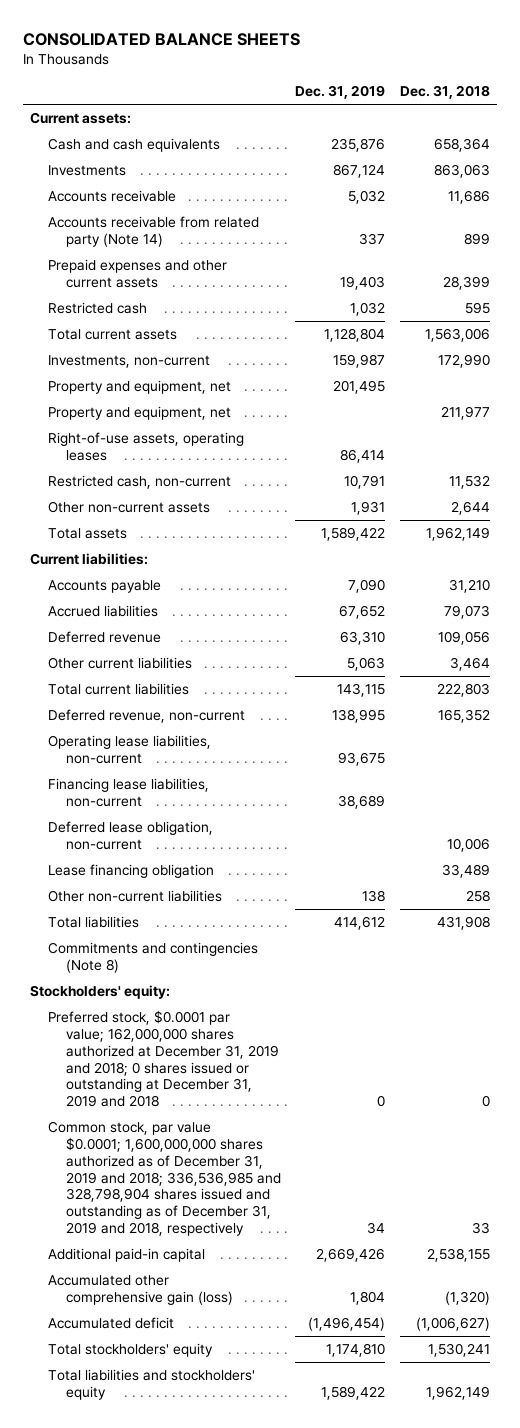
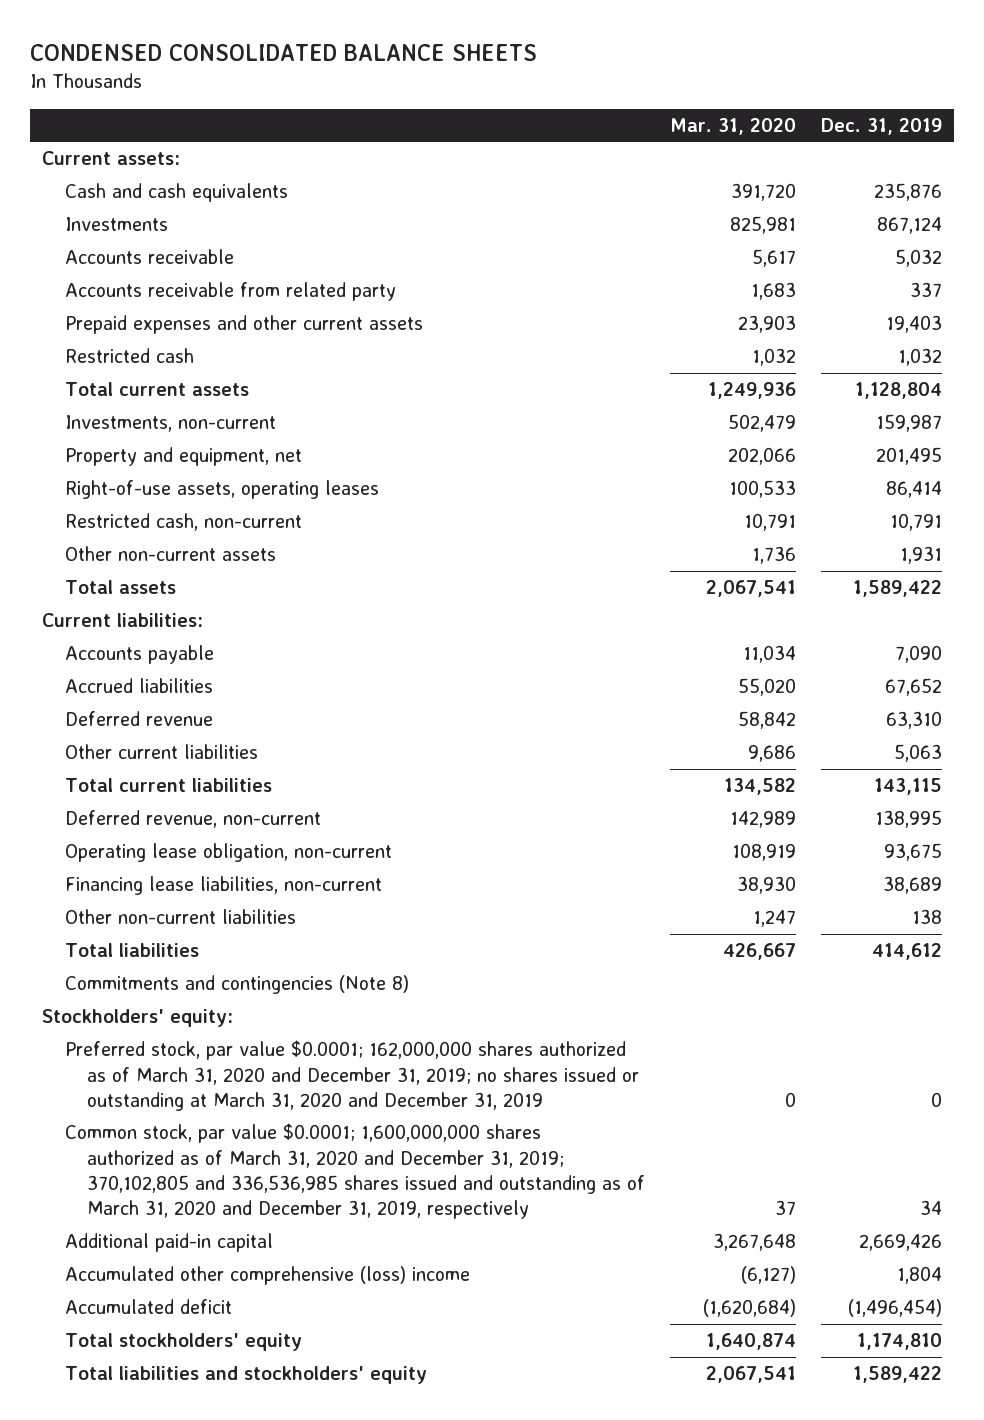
[23,33,301,47] CONSOLIDATED BALANCE SHEETS -> [30,44,538,62] CONDENSED CONSOLIDATED BALANCE SHEETS
[399,85,490,100] Dec. 31, 2018 -> none
none -> [669,117,796,135] Mar. 31, 2020
[48,216,260,247] Accounts receivable from related party (Note 14) -> [64,282,396,302] Accounts receivable from related party
[48,406,232,421] Property and equipment, net -> none
[48,735,212,764] Operating lease liabilities, non-current -> [64,843,392,863] Operating lease obligation, non-current
[48,821,214,850] Deferred lease obligation, non-current -> none
[48,864,215,879] Lease financing obligation -> none
[48,1010,279,1108] Preferred stock, $0.0001 par value; 162,000,000 shares authorized at December 31, 2019 and 2018; 0 shares issued or outstanding at December 31, 2019 and 2018 -> [64,1040,640,1111] Preferred stock, par value $0.0001; 162,000,000 shares authorized as of March 31, 2020 and December 31, 2019; no shares issued or outstanding at March 31, 2020 and December 31, 2019
[48,1121,281,1237] Common stock, par value $0.0001; 1,600,000,000 shares authorized as of December 31, 2019 and 2018; 336,536,985 and 328,798,904 shares issued and outstanding as of December 31, 2019 and 2018, respectively -> [64,1123,646,1220] Common stock, par value $0.0001; 1,600,000,000 shares authorized as of March 31, 2020 and December 31, 2019; 370,102,805 and 336,536,985 shares issued and outstanding as of March 31, 2020 and December 31, 2019, respectively
[48,1275,233,1305] Accumulated other comprehensive gain (loss) -> [64,1266,470,1286] Accumulated other comprehensive (loss) income

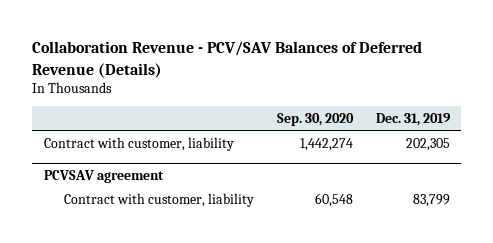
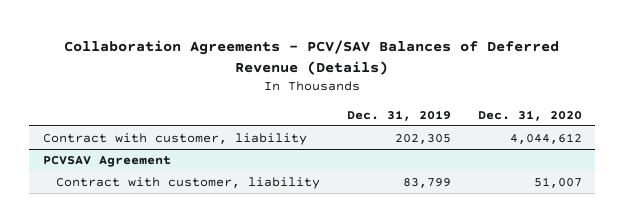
[32,41,423,78] Collaboration Revenue - PCV/SAV Balances of Deferred Revenue (Details) -> [64,39,560,75] Collaboration Agreements - PCV/SAV Balances of Deferred Revenue (Details)
[276,112,354,126] Sep. 30, 2020 -> none
none -> [477,110,582,122] Dec. 31, 2020
[43,169,164,183] PCVSAV agreement -> [42,155,171,167] PCVSAV Agreement

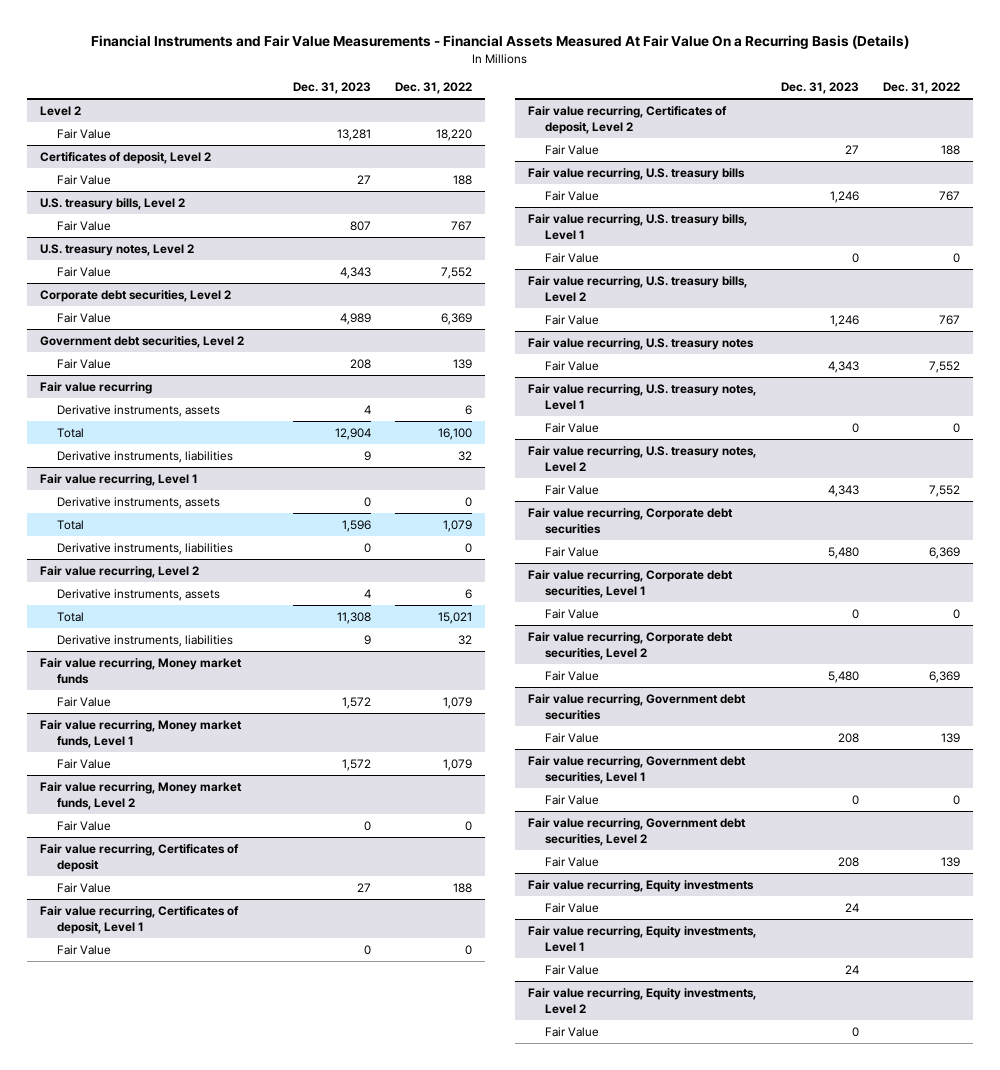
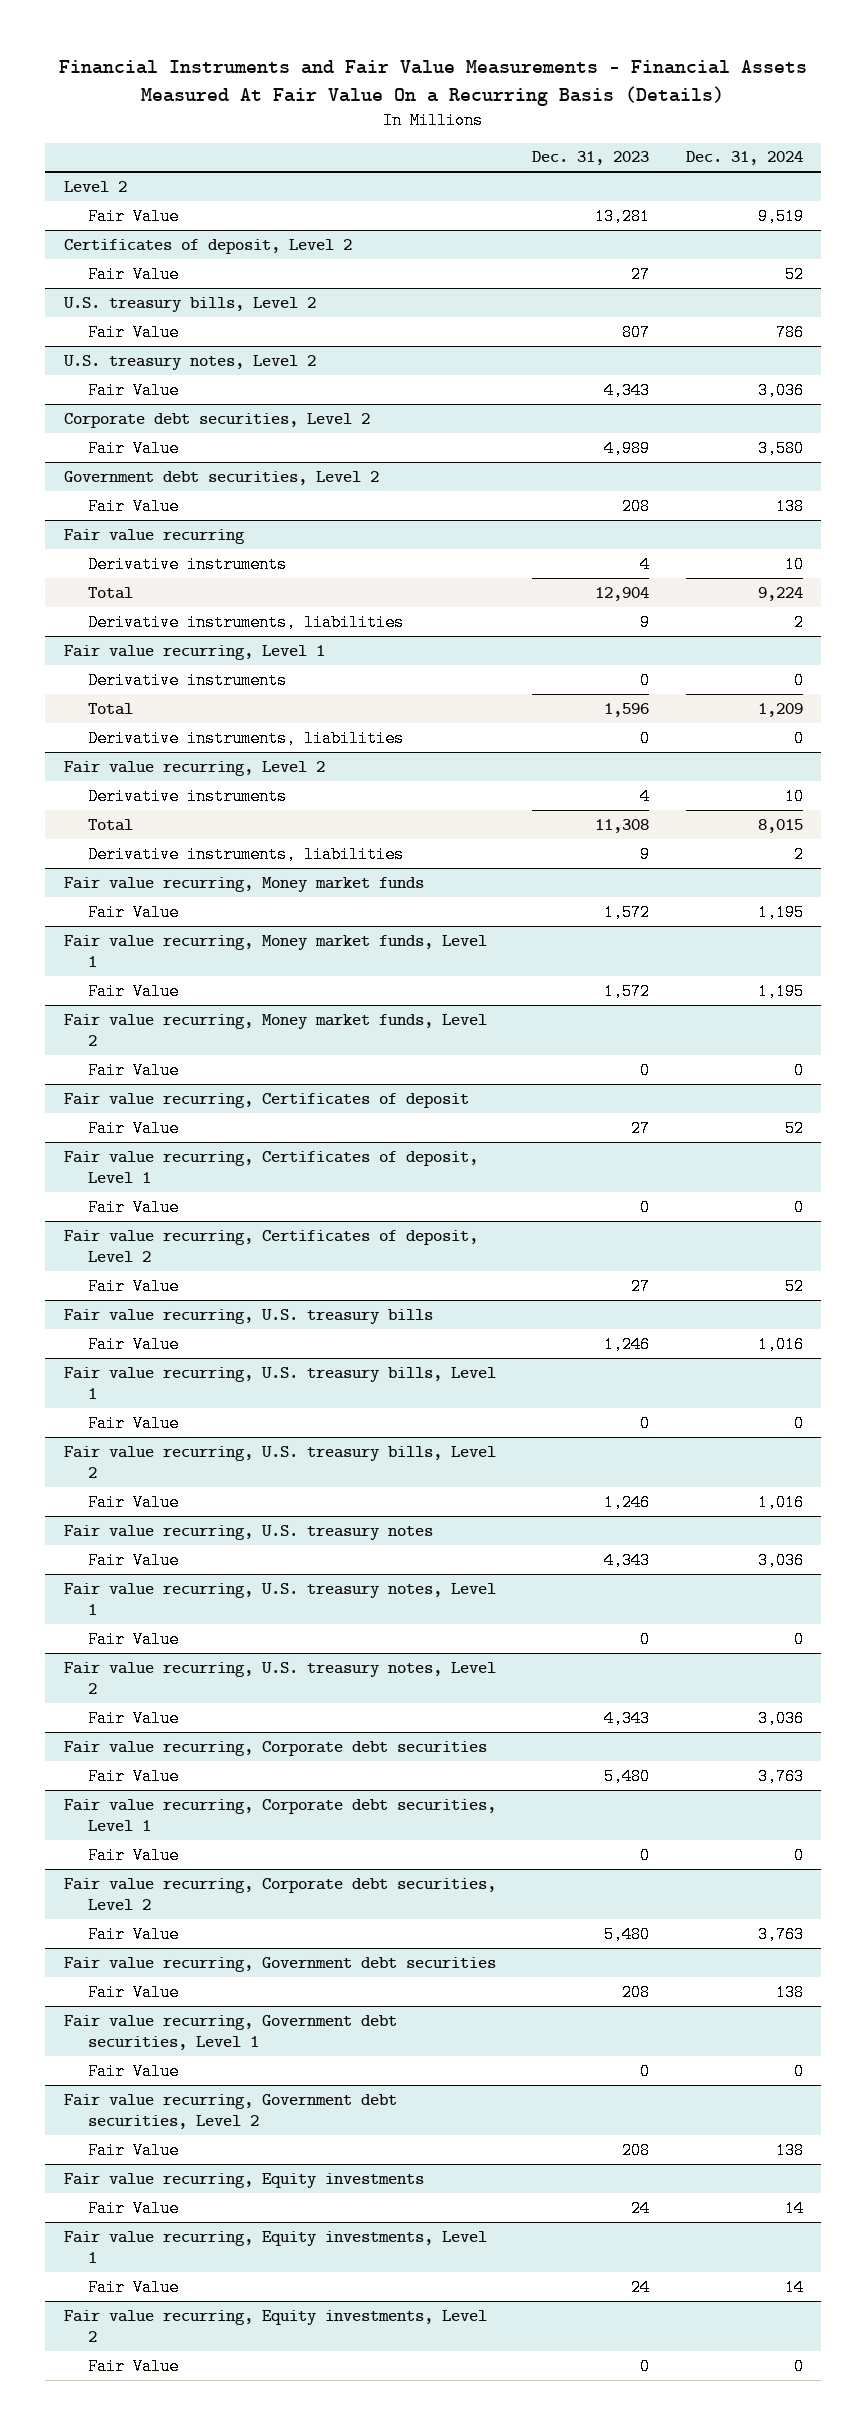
[395,81,473,94] Dec. 31, 2022 -> none
none -> [685,151,803,166] Dec. 31, 2024
[57,405,221,418] Derivative instruments, assets -> [88,555,288,573] Derivative instruments
[57,497,221,510] Derivative instruments, assets -> [88,671,288,689] Derivative instruments
[57,589,221,602] Derivative instruments, assets -> [88,787,288,805] Derivative instruments

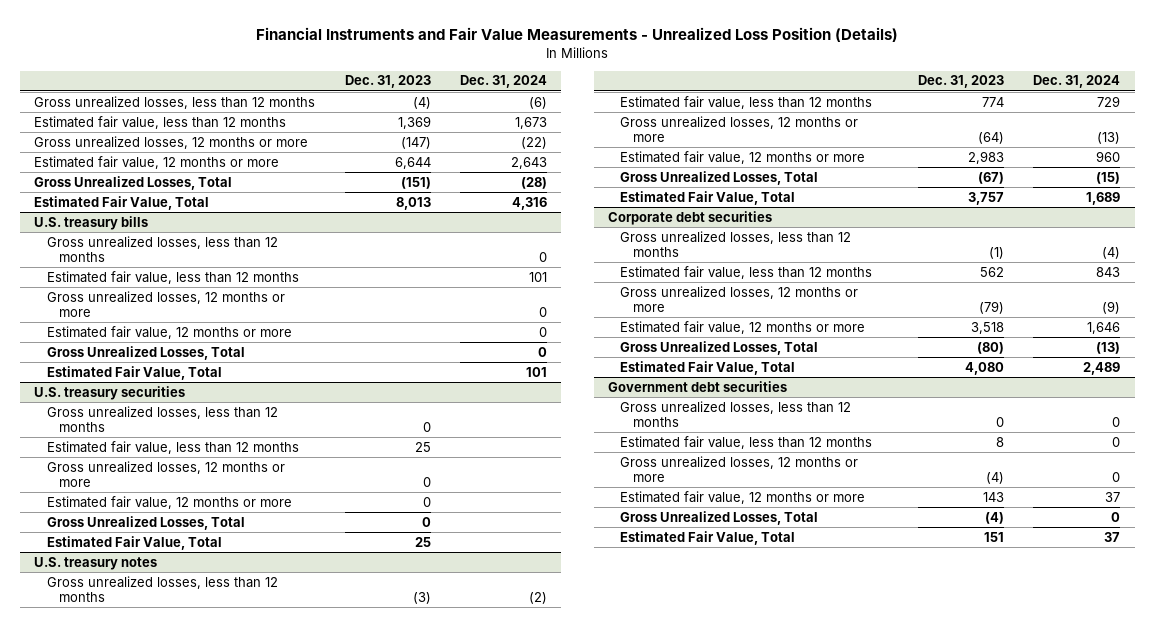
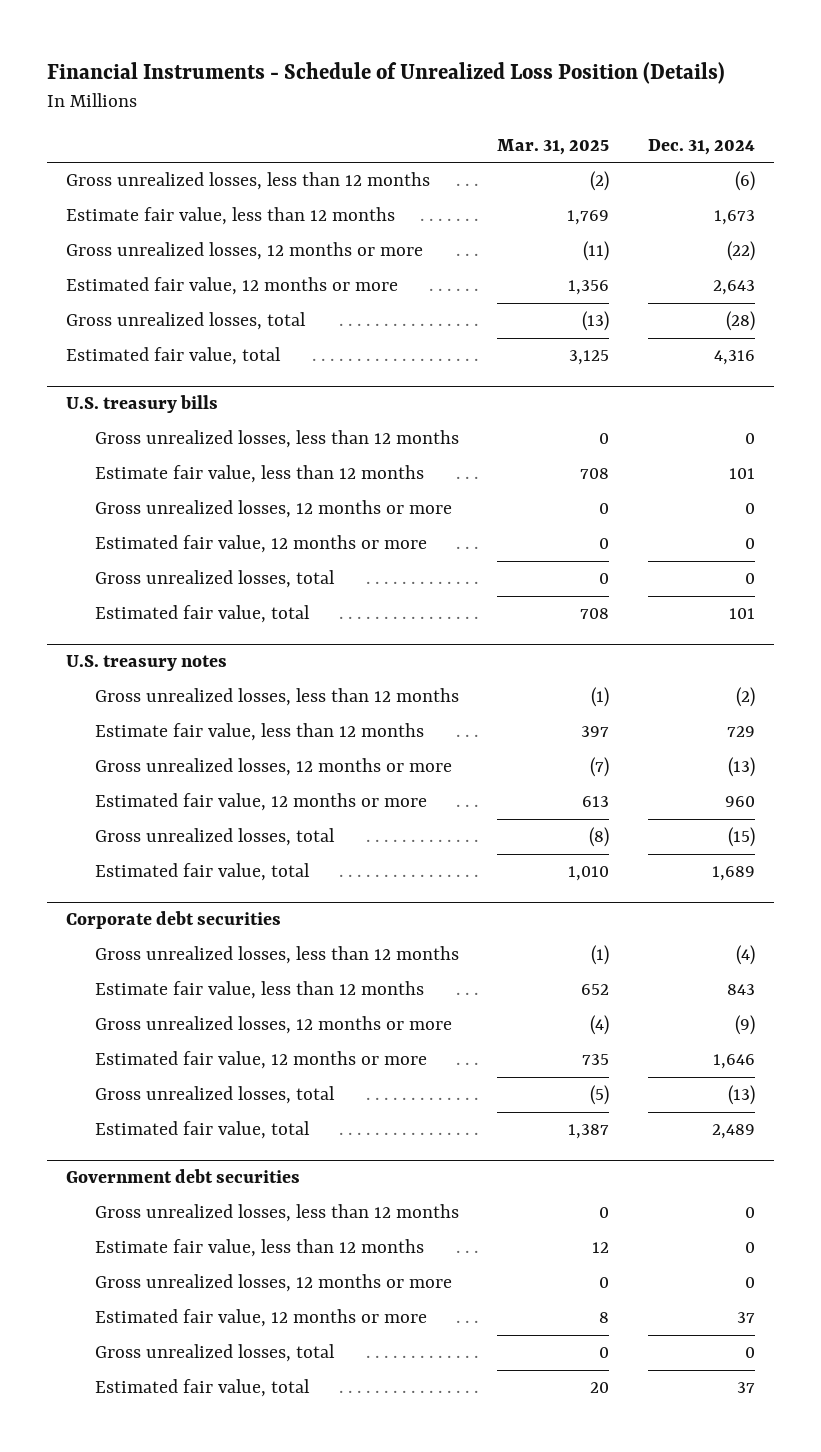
[256,27,899,43] Financial Instruments and Fair Value Measurements - Unrealized Loss Position (Details) -> [46,61,725,84] Financial Instruments - Schedule of Unrealized Loss Position (Details)
[344,75,431,89] Dec. 31, 2023 -> none
none -> [497,138,610,155] Mar. 31, 2025
[34,115,287,129] Estimated fair value, less than 12 months -> [66,207,396,226] Estimate fair value, less than 12 months
[34,175,233,190] Gross Unrealized Losses, Total -> [66,312,307,331] Gross unrealized losses, total
[34,195,210,210] Estimated Fair Value, Total -> [66,347,282,366] Estimated fair value, total
[46,270,299,284] Estimated fair value, less than 12 months -> [94,465,424,484] Estimate fair value, less than 12 months
[34,385,186,400] U.S. treasury securities -> none
[46,405,278,432] Gross unrealized losses, less than 12 months -> none
[46,440,299,454] Estimated fair value, less than 12 months -> none
[46,460,285,487] Gross unrealized losses, 12 months or more -> none
[46,495,292,509] Estimated fair value, 12 months or more -> none
[46,515,245,530] Gross Unrealized Losses, Total -> none
[46,535,222,550] Estimated Fair Value, Total -> none
[46,345,245,360] Gross Unrealized Losses, Total -> [94,570,335,589] Gross unrealized losses, total
[46,365,222,380] Estimated Fair Value, Total -> [94,605,310,624] Estimated fair value, total
[620,95,873,109] Estimated fair value, less than 12 months -> [94,723,424,742] Estimate fair value, less than 12 months
[620,170,819,185] Gross Unrealized Losses, Total -> [94,828,335,847] Gross unrealized losses, total
[620,190,796,205] Estimated Fair Value, Total -> [94,863,310,882] Estimated fair value, total
[620,265,873,279] Estimated fair value, less than 12 months -> [94,981,424,1000] Estimate fair value, less than 12 months
[620,340,819,355] Gross Unrealized Losses, Total -> [94,1086,335,1105] Gross unrealized losses, total
[620,360,796,375] Estimated Fair Value, Total -> [94,1121,310,1140] Estimated fair value, total
[620,435,873,449] Estimated fair value, less than 12 months -> [94,1239,424,1258] Estimate fair value, less than 12 months
[620,510,819,525] Gross Unrealized Losses, Total -> [94,1344,335,1363] Gross unrealized losses, total
[620,530,796,545] Estimated Fair Value, Total -> [94,1379,310,1398] Estimated fair value, total

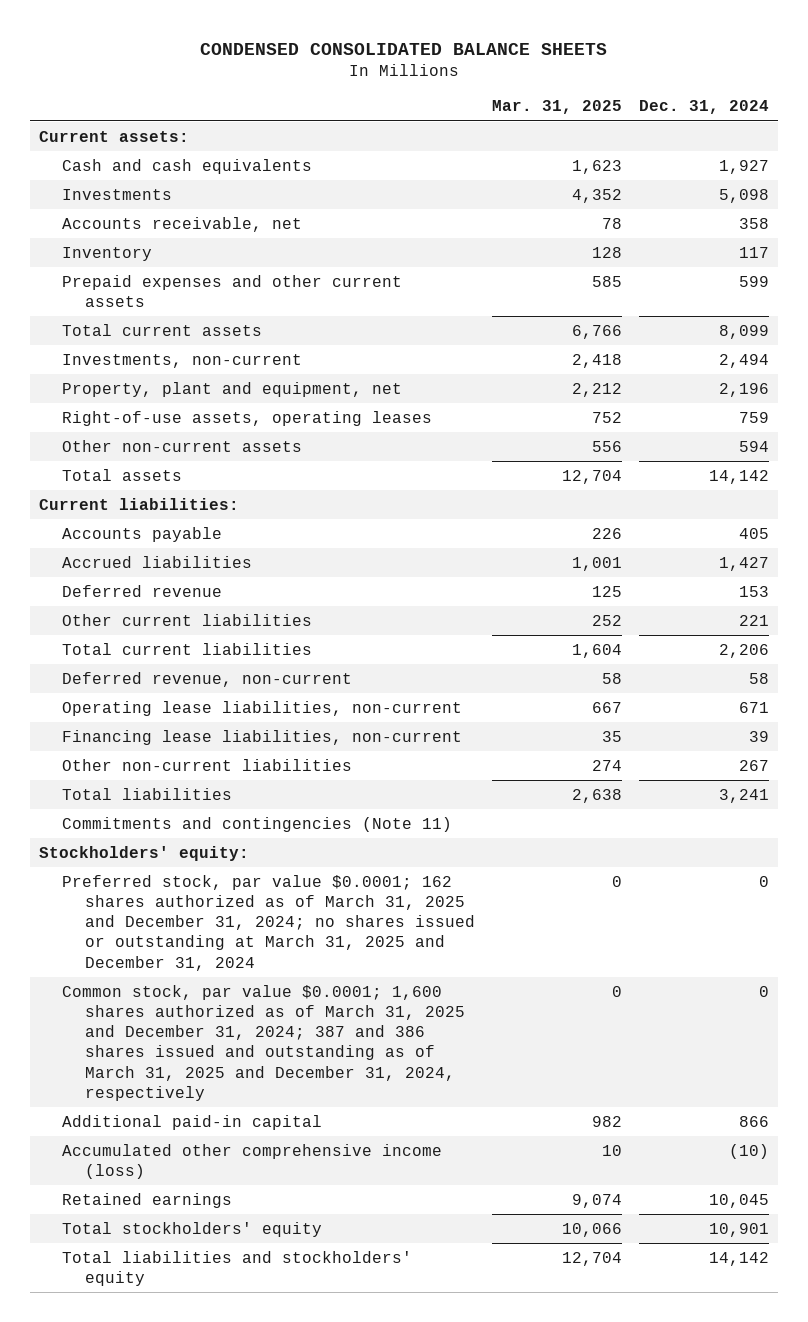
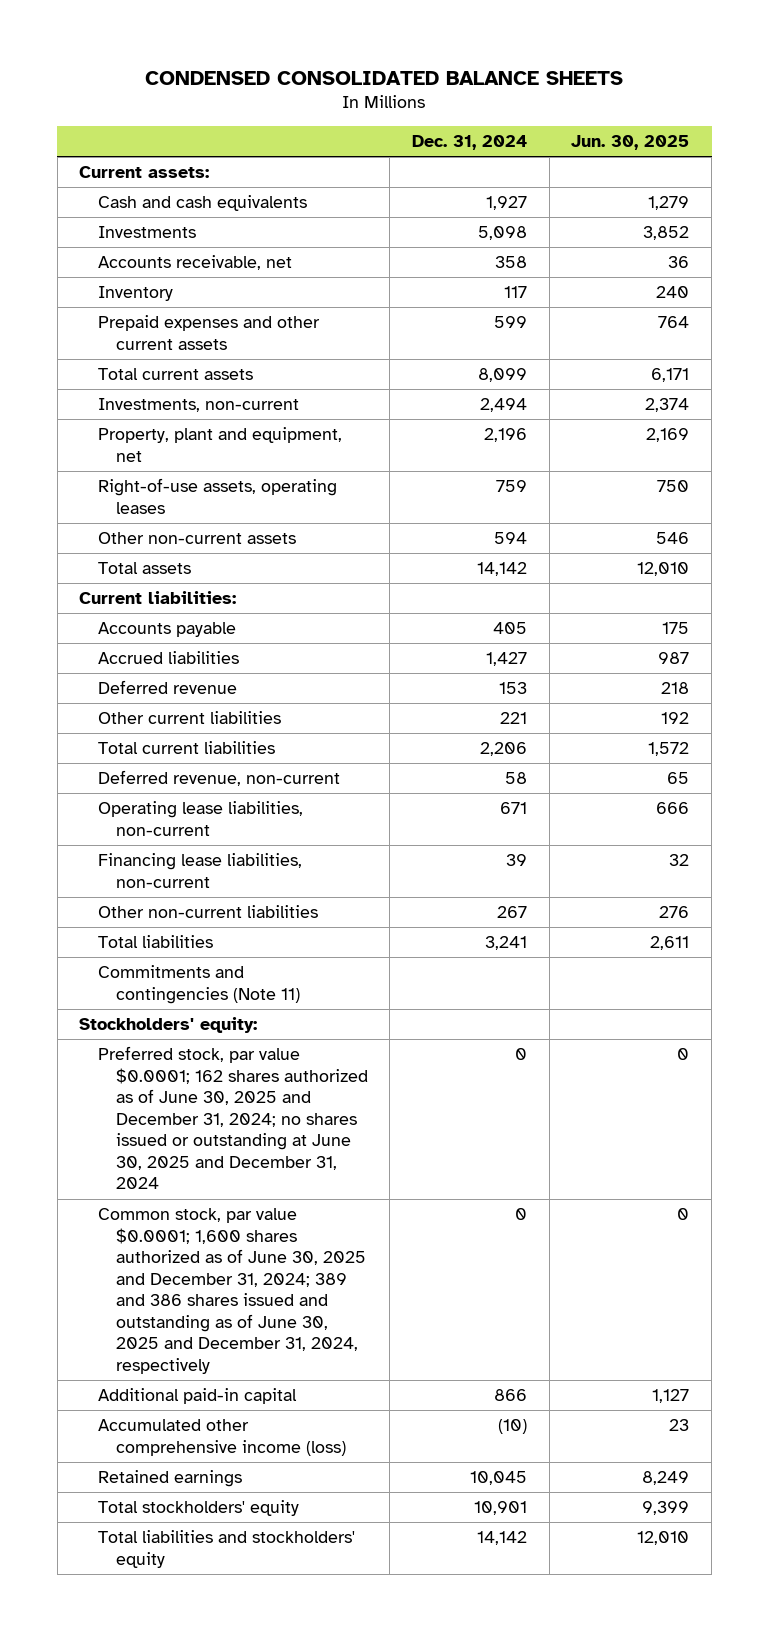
[492,100,623,115] Mar. 31, 2025 -> none
none -> [571,135,690,151] Jun. 30, 2025
[61,874,476,971] Preferred stock, par value $0.0001; 162 shares authorized as of March 31, 2025 and December 31, 2024; no shares issued or outstanding at March 31, 2025 and December 31, 2024 -> [97,1046,368,1190] Preferred stock, par value $0.0001; 162 shares authorized as of June 30, 2025 and December 31, 2024; no shares issued or outstanding at June 30, 2025 and December 31, 2024
[61,984,466,1101] Common stock, par value $0.0001; 1,600 shares authorized as of March 31, 2025 and December 31, 2024; 387 and 386 shares issued and outstanding as of March 31, 2025 and December 31, 2024, respectively -> [97,1208,366,1374] Common stock, par value $0.0001; 1,600 shares authorized as of June 30, 2025 and December 31, 2024; 389 and 386 shares issued and outstanding as of June 30, 2025 and December 31, 2024, respectively

